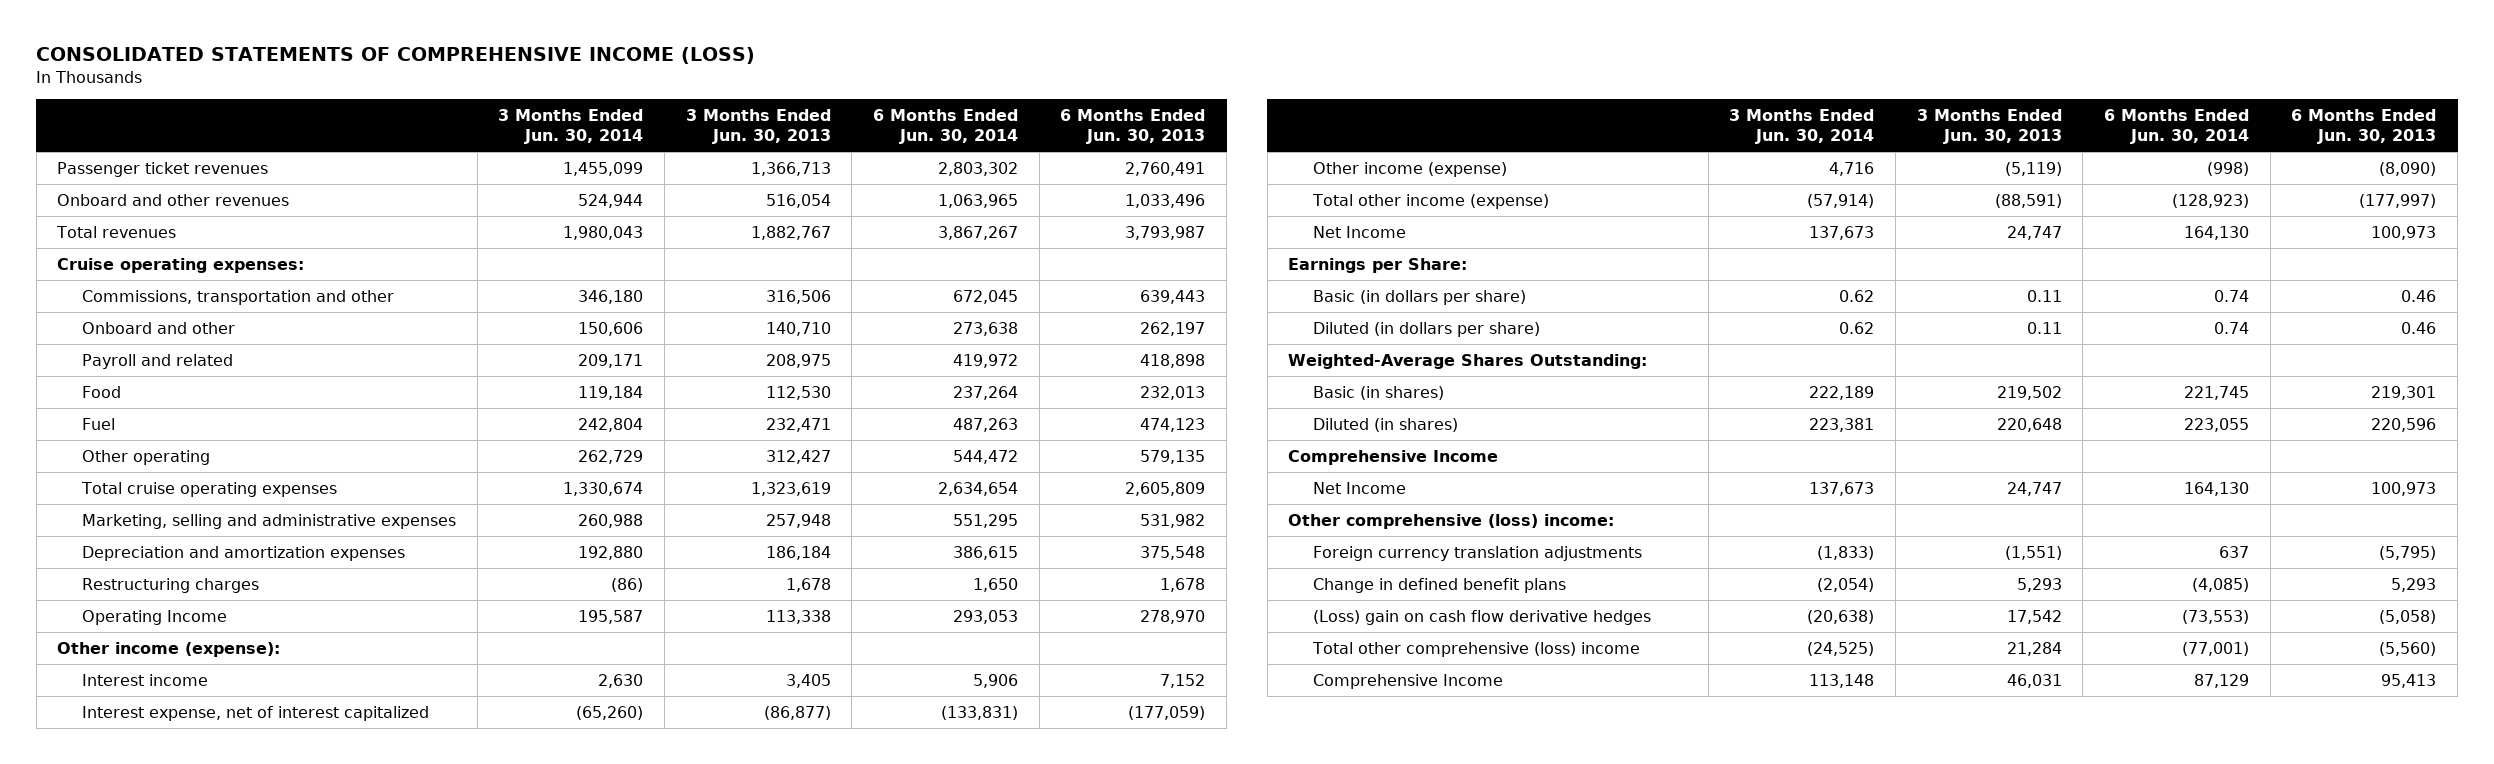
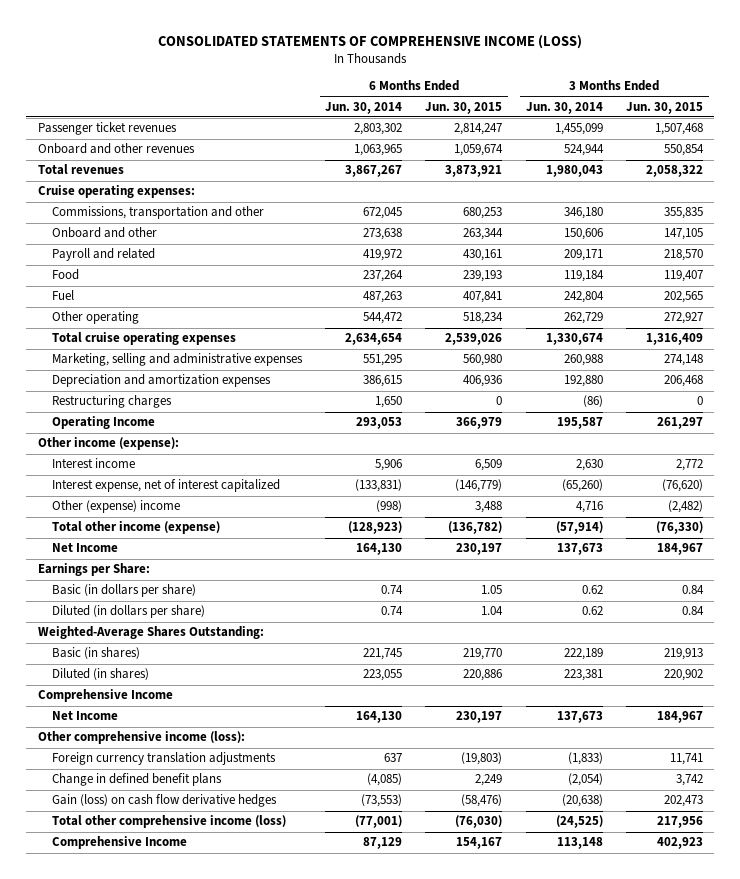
[685,109,831,145] 3 Months Ended Jun. 30, 2013 -> none
[1060,109,1206,145] 6 Months Ended Jun. 30, 2013 -> none
none -> [425,101,503,114] Jun. 30, 2015
none -> [625,101,703,114] Jun. 30, 2015
[1312,162,1507,178] Other income (expense) -> [52,500,181,514] Other (expense) income
[1288,514,1615,530] Other comprehensive (loss) income: -> [37,731,245,745] Other comprehensive income (loss):
[1312,610,1651,626] (Loss) gain on cash flow derivative hedges -> [52,794,278,808] Gain (loss) on cash flow derivative hedges
[1311,642,1640,658] Total other comprehensive (loss) income -> [52,815,287,829] Total other comprehensive income (loss)

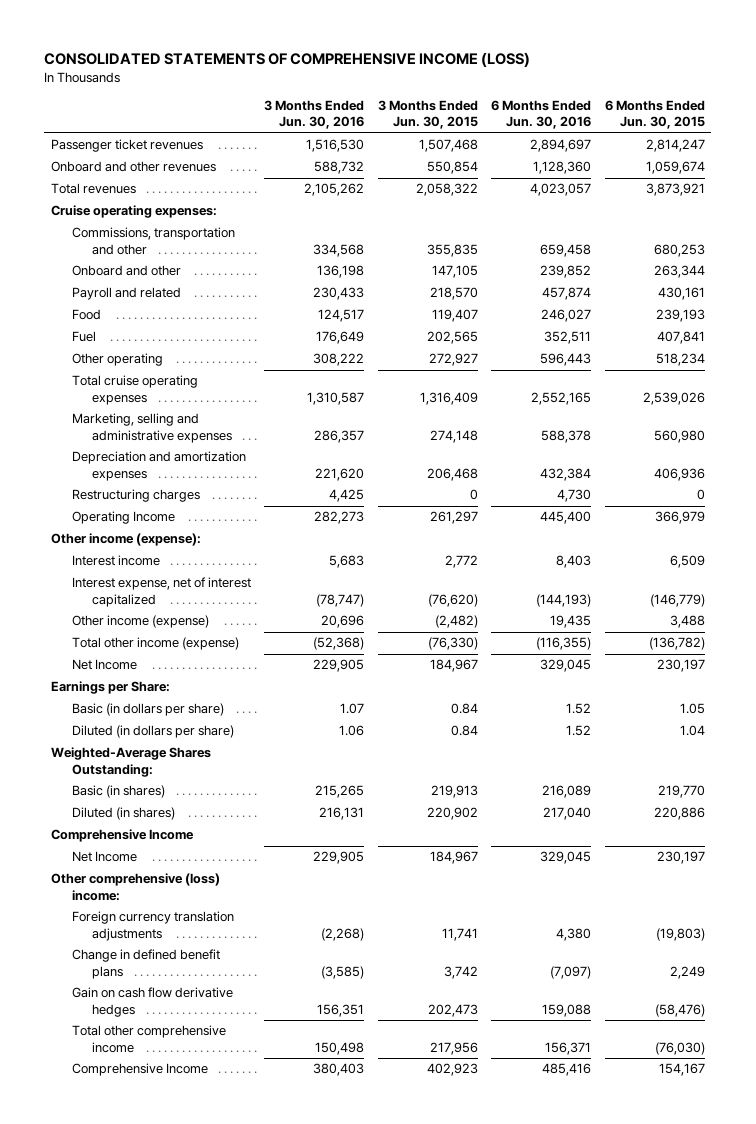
[325,101,403,114] Jun. 30, 2014 -> none
[525,101,603,114] Jun. 30, 2014 -> none
none -> [264,100,365,130] 3 Months Ended Jun. 30, 2016
none -> [491,100,592,130] 6 Months Ended Jun. 30, 2016
[52,500,181,514] Other (expense) income -> [71,615,209,629] Other income (expense)
[37,731,245,745] Other comprehensive income (loss): -> [50,873,220,901] Other comprehensive (loss) income:
[52,794,278,808] Gain (loss) on cash flow derivative hedges -> [71,987,233,1017] Gain on cash flow derivative hedges
[52,815,287,829] Total other comprehensive income (loss) -> [71,1025,226,1053] Total other comprehensive income

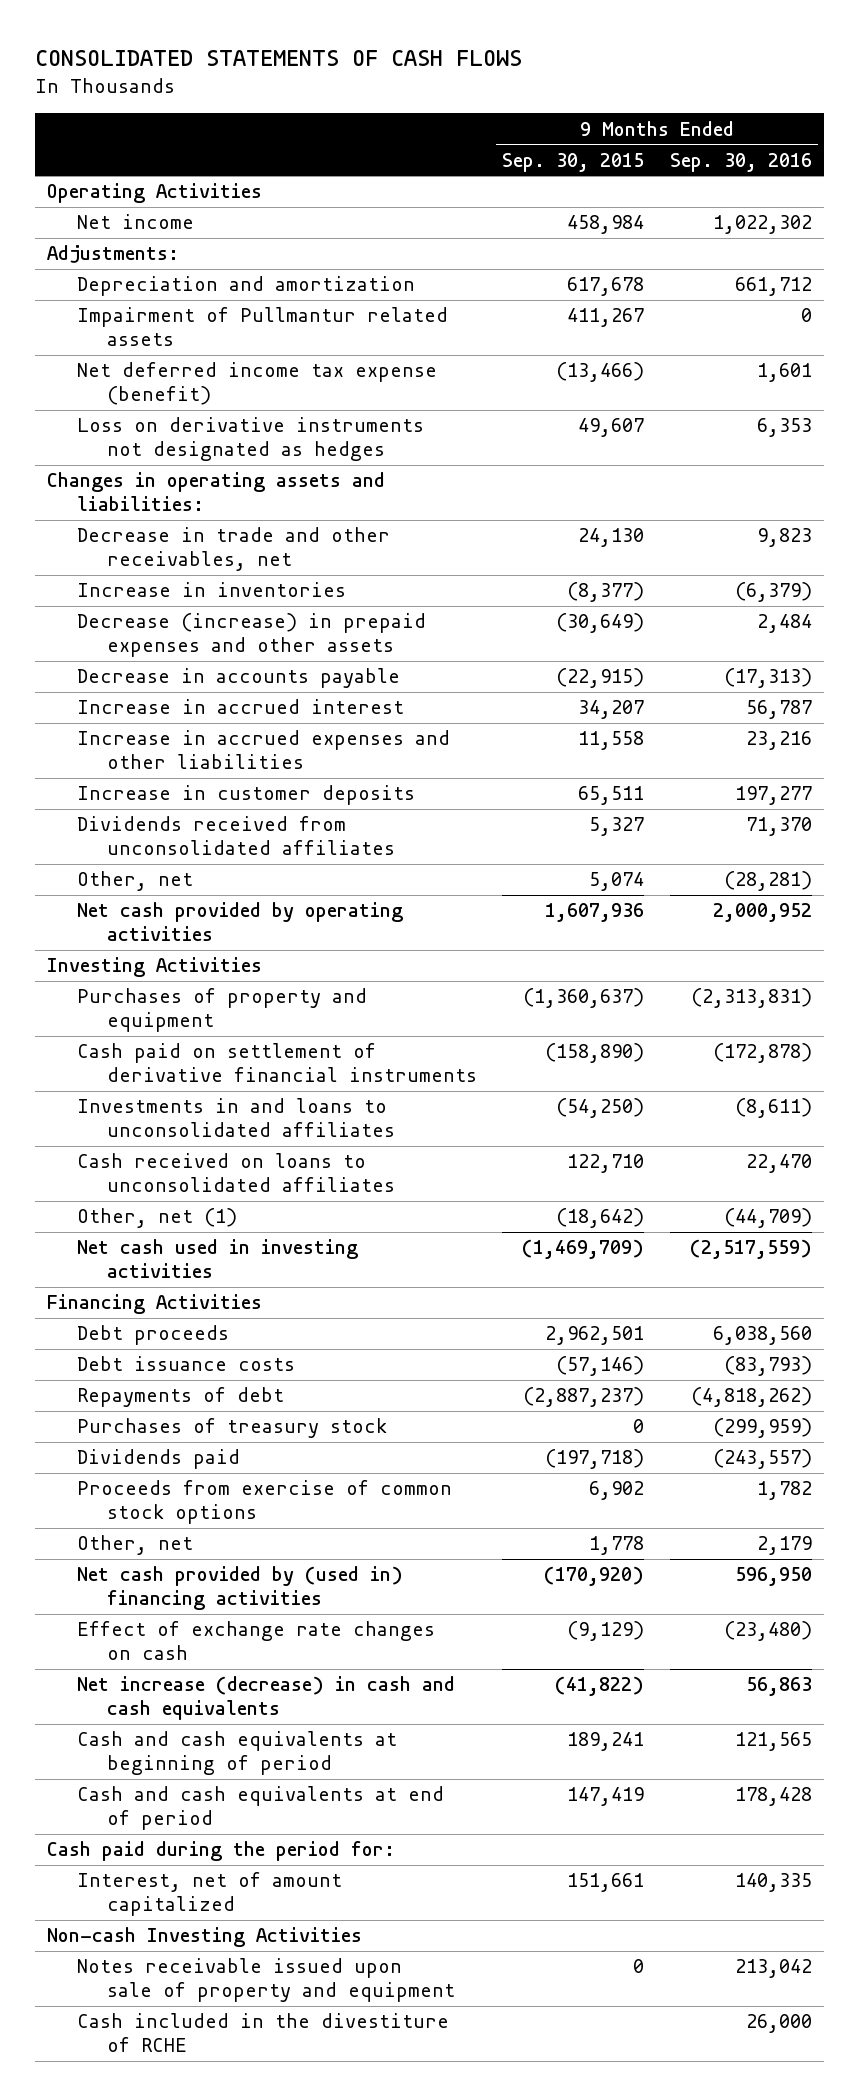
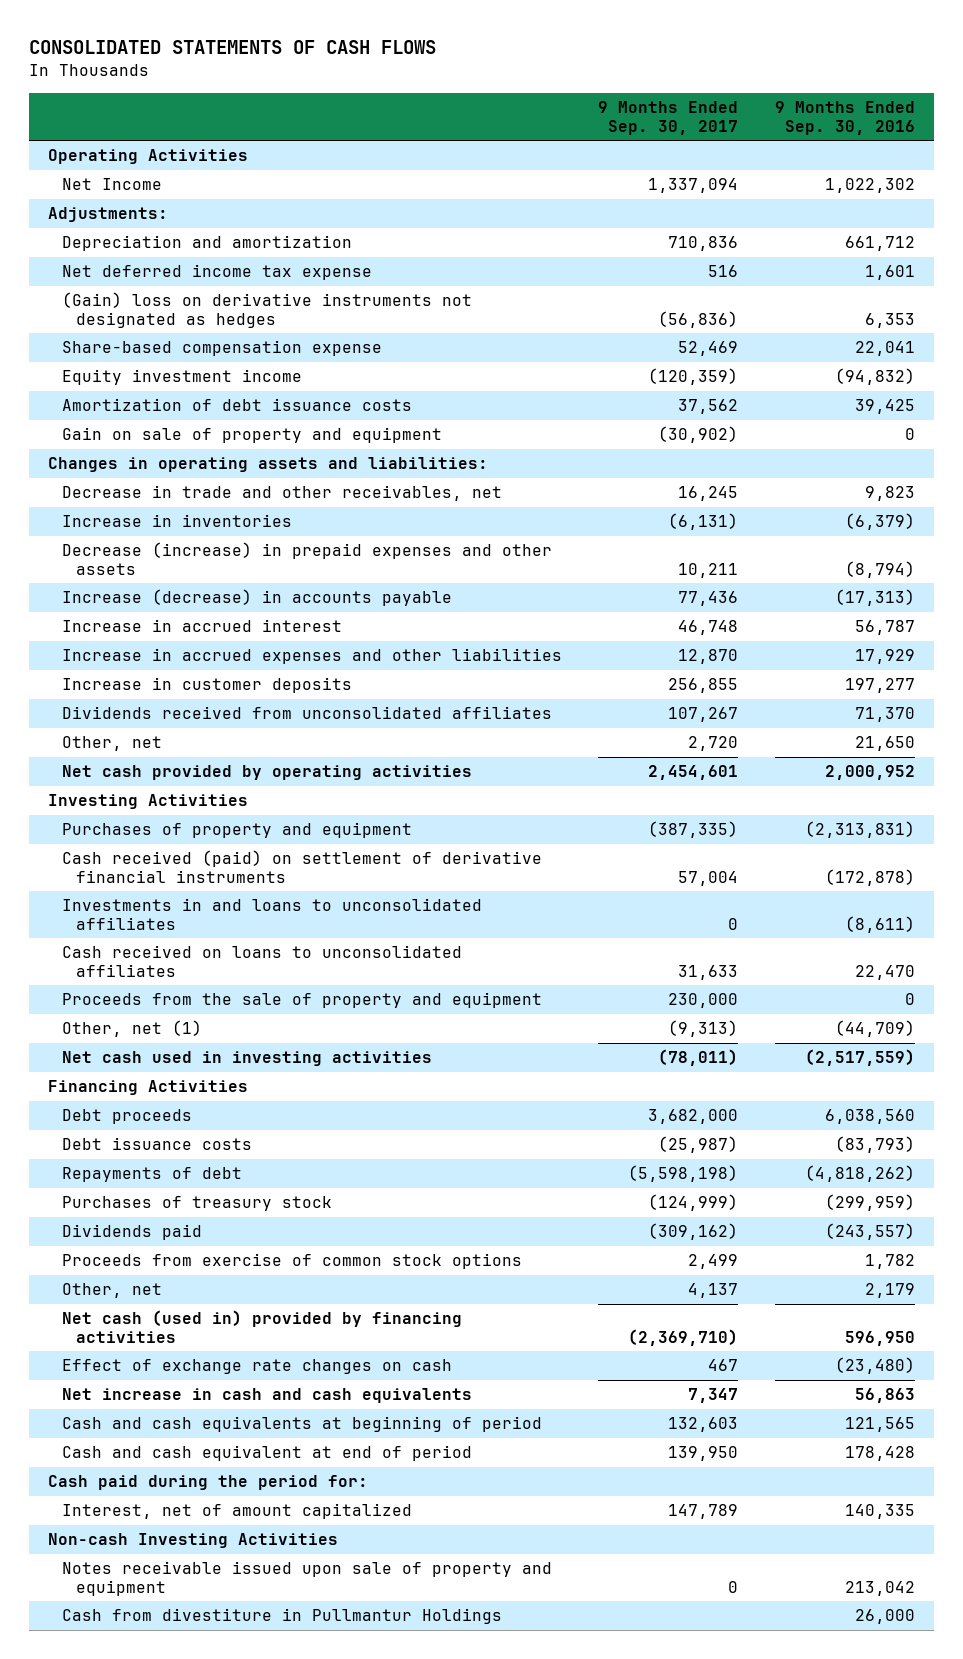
[502,152,645,172] Sep. 30, 2015 -> none
none -> [598,100,739,135] 9 Months Ended Sep. 30, 2017
[77,214,195,230] Net income -> [61,178,162,191] Net Income
[77,307,449,347] Impairment of Pullmantur related assets -> none
[77,362,438,406] Net deferred income tax expense (benefit) -> [61,264,372,281] Net deferred income tax expense
[77,417,425,462] Loss on derivative instruments not designated as hedges -> [61,292,472,328] (Gain) loss on derivative instruments not designated as hedges
none -> [61,340,382,357] Share-based compensation expense
none -> [61,369,302,386] Equity investment income
none -> [61,398,412,412] Amortization of debt issuance costs
none -> [61,427,442,444] Gain on sale of property and equipment
[756,614,812,634] 2,484 -> [845,560,916,578] (8,794)
[77,668,401,689] Decrease in accounts payable -> [61,589,452,607] Increase (decrease) in accounts payable
[745,731,812,751] 23,216 -> [855,649,916,665] 17,929
[723,871,812,892] (28,281) -> [855,736,916,752] 21,650
[77,1043,478,1083] Cash paid on settlement of derivative financial instruments -> [61,850,542,883] Cash received (paid) on settlement of derivative financial instruments
none -> [61,992,542,1009] Proceeds from the sale of property and equipment
[77,1566,404,1611] Net cash provided by (used in) financing activities -> [61,1310,462,1343] Net cash (used in) provided by financing activities
[77,1676,456,1721] Net increase (decrease) in cash and cash equivalents -> [61,1388,472,1404] Net increase in cash and cash equivalents
[77,1786,445,1831] Cash and cash equivalents at end of period -> [61,1445,472,1462] Cash and cash equivalent at end of period
[77,2013,450,2053] Cash included in the divestiture of RCHE -> [61,1608,502,1625] Cash from divestiture in Pullmantur Holdings

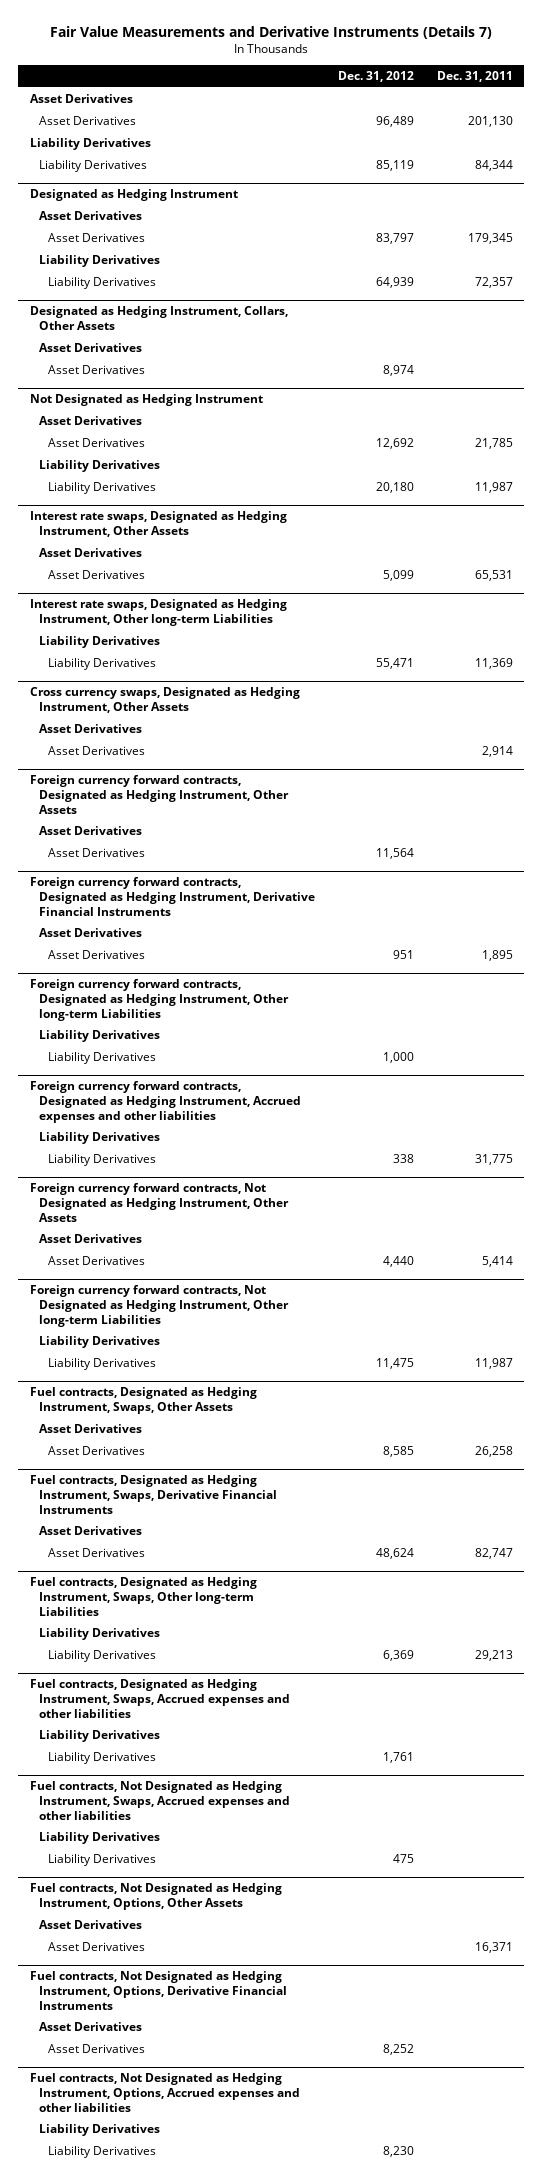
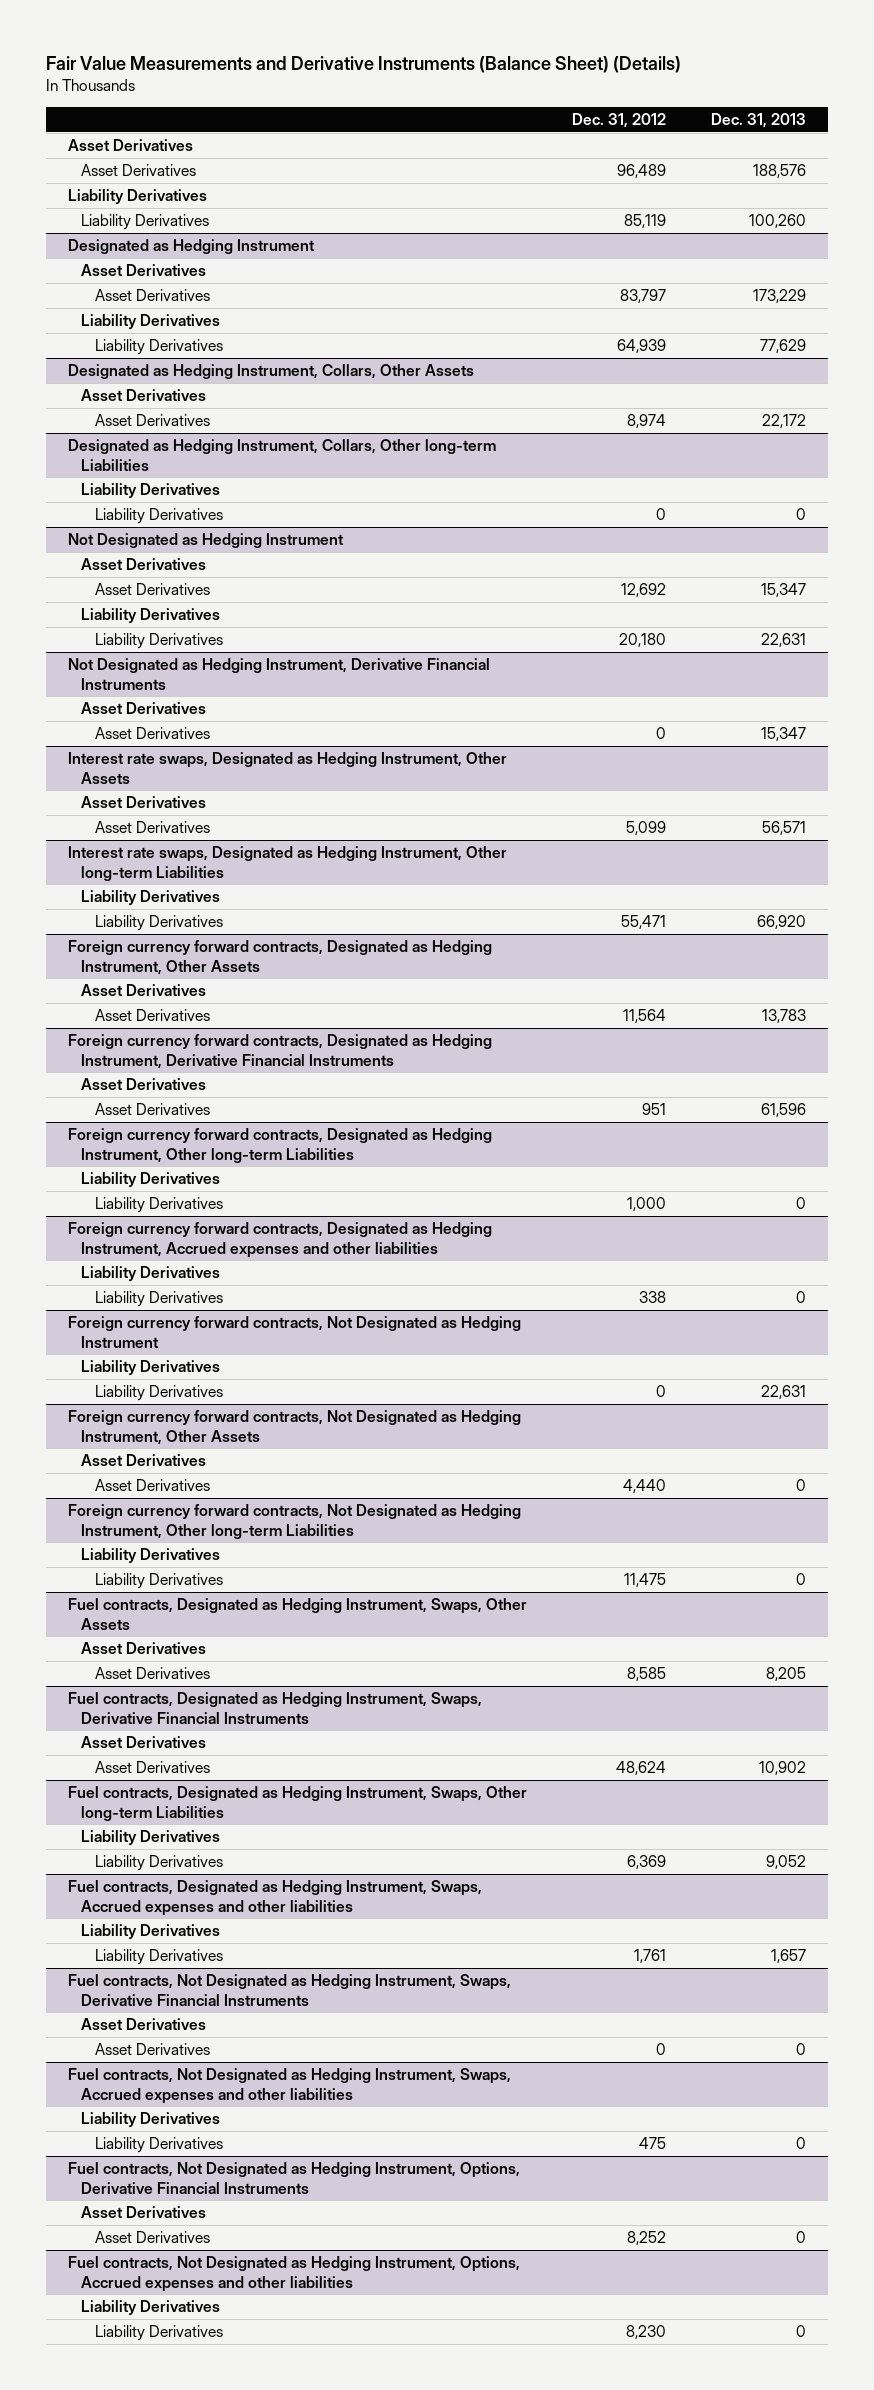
[50,25,493,39] Fair Value Measurements and Derivative Instruments (Details 7) -> [45,56,681,74] Fair Value Measurements and Derivative Instruments (Balance Sheet) (Details)
[436,70,513,82] Dec. 31, 2011 -> none
none -> [710,112,806,128] Dec. 31, 2013
none -> [68,439,497,471] Designated as Hedging Instrument, Collars, Other long-term Liabilities
none -> [81,483,221,499] Liability Derivatives
none -> [94,508,223,525] Liability Derivatives
none -> [68,658,491,690] Not Designated as Hedging Instrument, Derivative Financial Instruments
none -> [81,702,207,715] Asset Derivatives
none -> [94,727,210,740] Asset Derivatives
[29,687,300,713] Cross currency swaps, Designated as Hedging Instrument, Other Assets -> none
[38,724,142,734] Asset Derivatives -> none
[47,746,145,756] Asset Derivatives -> none
none -> [68,1316,522,1348] Foreign currency forward contracts, Not Designated as Hedging Instrument
none -> [81,1360,221,1376] Liability Derivatives
none -> [94,1385,223,1402] Liability Derivatives
none -> [68,1974,512,2006] Fuel contracts, Not Designated as Hedging Instrument, Swaps, Derivative Financial Instruments
none -> [81,2018,207,2031] Asset Derivatives
none -> [94,2043,210,2056] Asset Derivatives
[29,1883,282,1910] Fuel contracts, Not Designated as Hedging Instrument, Options, Other Assets -> none
[38,1920,142,1930] Asset Derivatives -> none
[47,1942,145,1952] Asset Derivatives -> none

